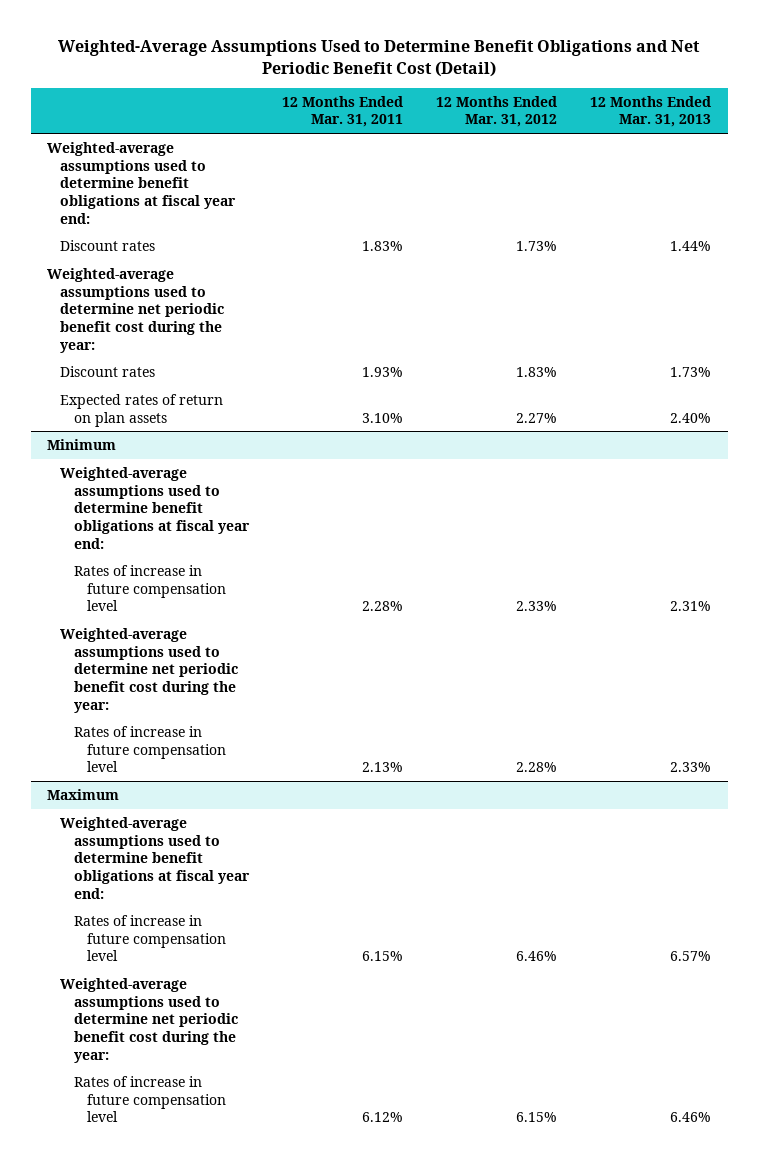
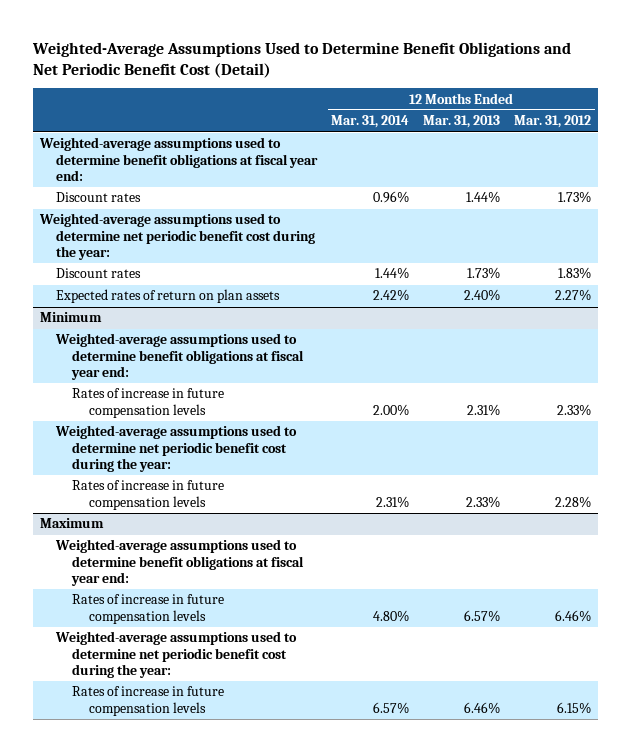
[281,95,403,128] 12 Months Ended Mar. 31, 2011 -> none
none -> [331,115,410,129] Mar. 31, 2014
[73,564,226,612] Rates of increase in future compensation level -> [72,388,225,418] Rates of increase in future compensation levels
[73,725,226,773] Rates of increase in future compensation level -> [72,480,225,510] Rates of increase in future compensation levels
[73,914,226,962] Rates of increase in future compensation level -> [72,594,225,624] Rates of increase in future compensation levels
[73,1075,226,1123] Rates of increase in future compensation level -> [72,686,225,716] Rates of increase in future compensation levels

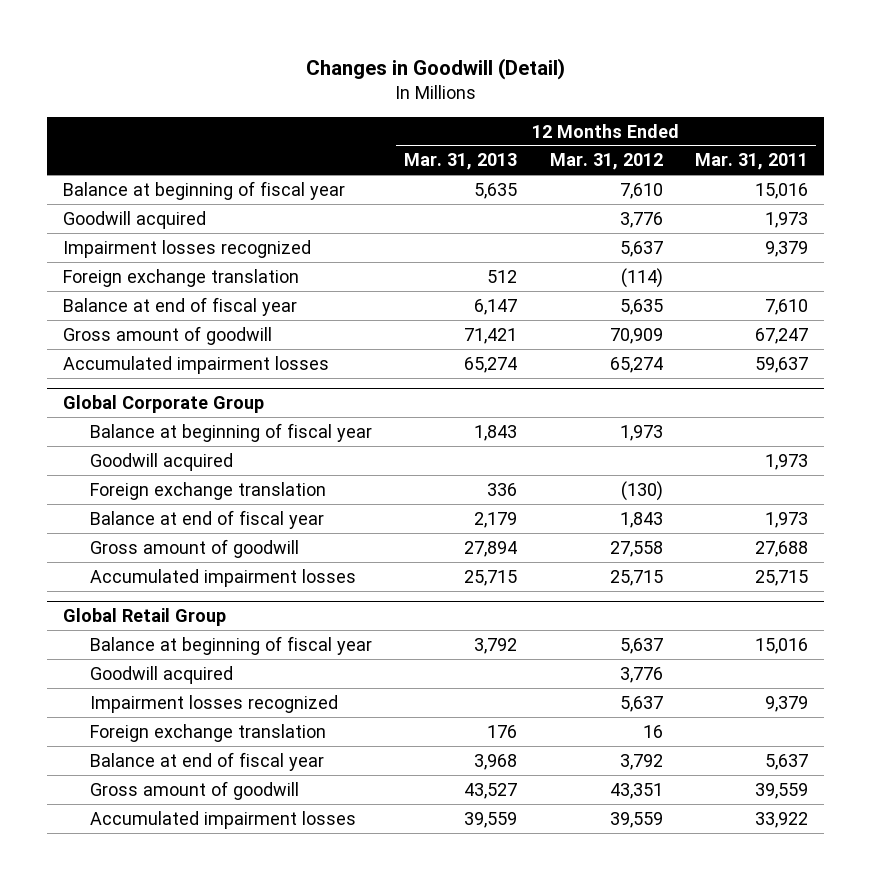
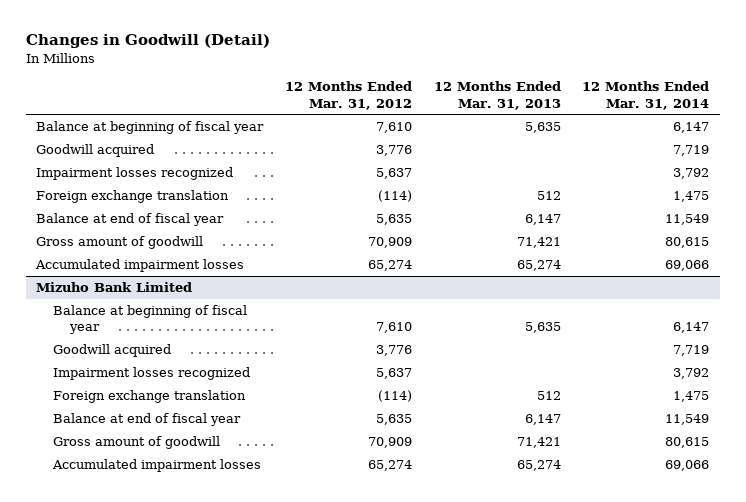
[694,153,808,171] Mar. 31, 2011 -> none
none -> [582,81,710,110] 12 Months Ended Mar. 31, 2014
[63,395,265,414] Global Corporate Group -> none
[90,452,234,471] Goodwill acquired -> none
[90,481,327,500] Foreign exchange translation -> none
[90,509,325,529] Balance at end of fiscal year -> none
[90,538,300,558] Gross amount of goodwill -> none
[90,568,357,587] Accumulated impairment losses -> none
[63,608,227,627] Global Retail Group -> none
[90,635,373,655] Balance at beginning of fiscal year -> none
none -> [36,281,193,292] Mizuho Bank Limited
[474,424,518,441] 1,843 -> [524,322,561,334] 5,635
[619,424,663,441] 1,973 -> [376,322,413,334] 7,610
[487,724,518,738] 176 -> [536,390,561,400] 512
[642,724,663,738] 16 -> [378,389,413,402] (114)
[474,753,518,770] 3,968 -> [524,413,561,425] 6,147
[619,753,663,770] 3,792 -> [376,413,413,425] 5,635
[464,782,518,799] 43,527 -> [516,436,561,448] 71,421
[609,782,663,799] 43,351 -> [368,436,413,448] 70,909
[464,811,518,828] 39,559 -> [516,459,561,471] 65,274
[609,811,663,828] 39,559 -> [368,459,413,471] 65,274

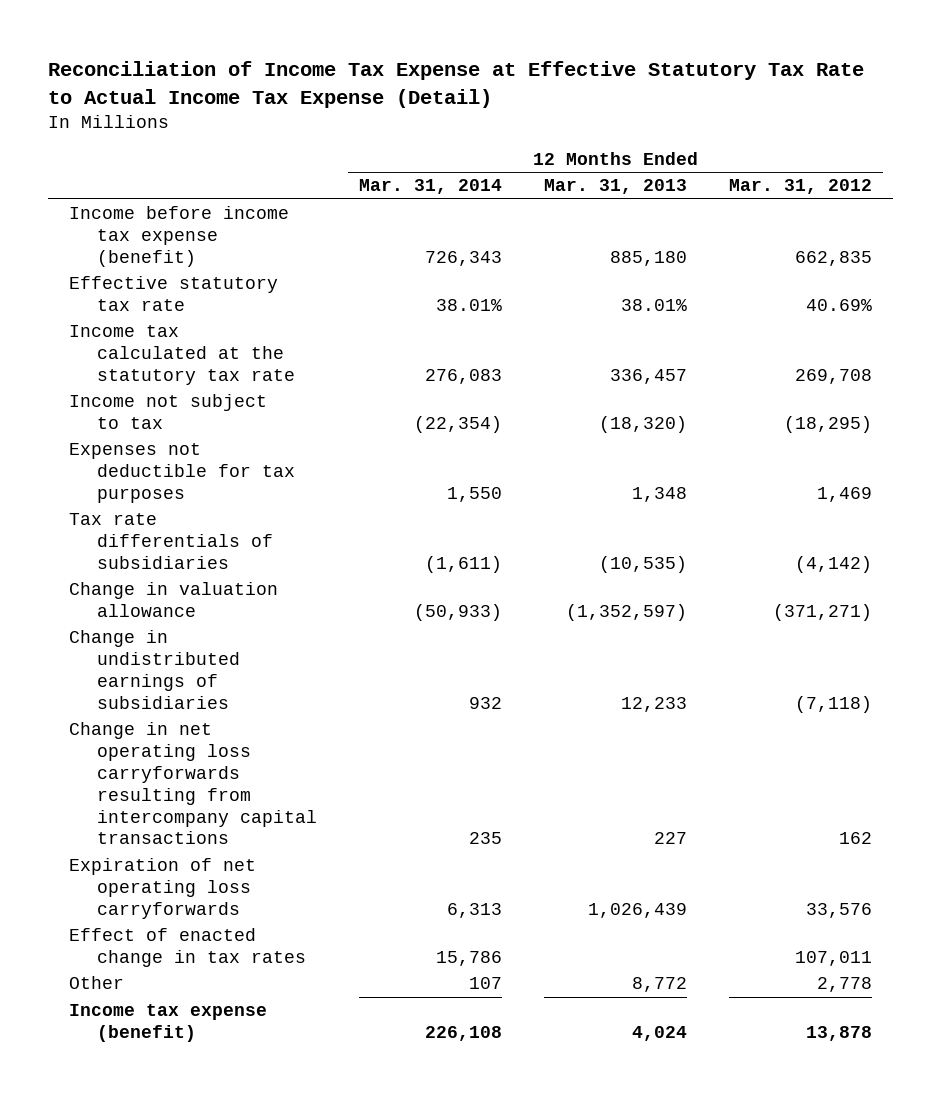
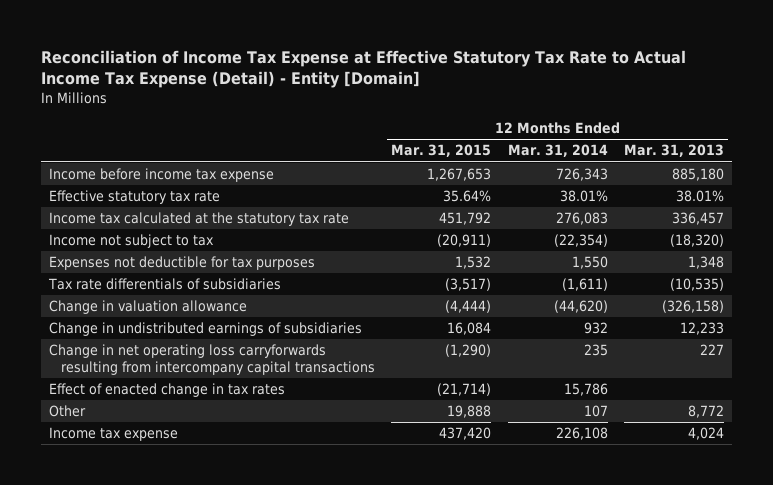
[48,60,865,108] Reconciliation of Income Tax Expense at Effective Statutory Tax Rate to Actual Income Tax Expense (Detail) -> [40,49,686,89] Reconciliation of Income Tax Expense at Effective Statutory Tax Rate to Actual Income Tax Expense (Detail) - Entity [Domain]
[729,179,873,195] Mar. 31, 2012 -> none
none -> [391,144,492,158] Mar. 31, 2015
[69,206,290,267] Income before income tax expense (benefit) -> [49,168,275,183] Income before income tax expense
[414,604,503,622] (50,933) -> [553,300,608,314] (44,620)
[566,604,688,622] (1,352,597) -> [662,300,725,314] (326,158)
[69,858,257,919] Expiration of net operating loss carryforwards -> none
[69,1004,268,1043] Income tax expense (benefit) -> [49,427,179,442] Income tax expense

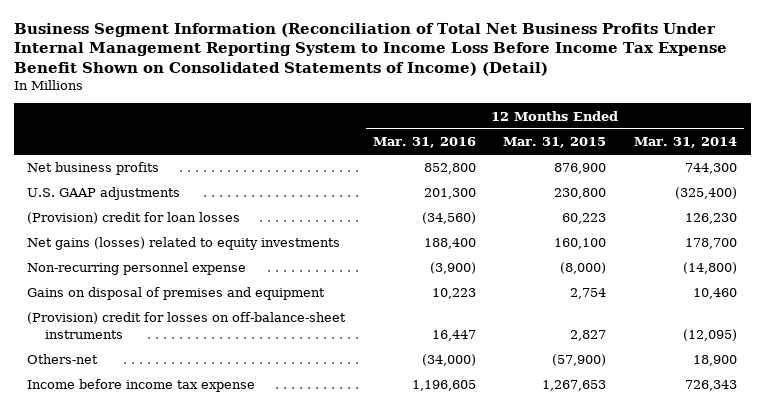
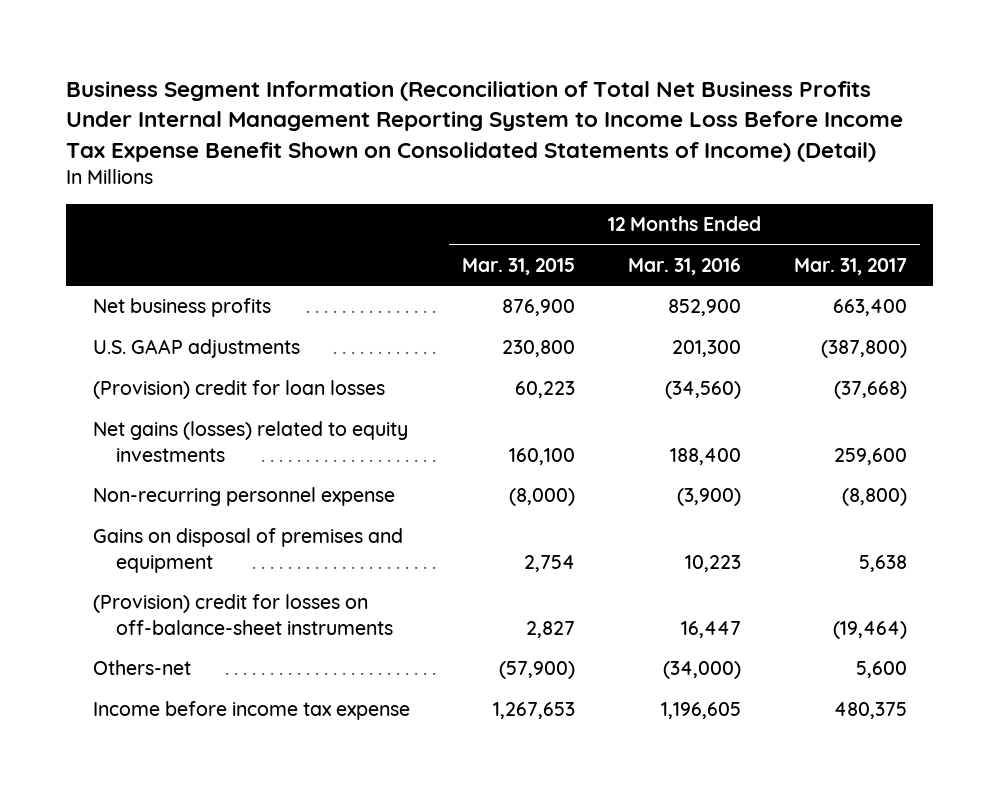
[633,137,737,149] Mar. 31, 2014 -> none
none -> [793,257,907,275] Mar. 31, 2017
[423,163,476,175] 852,800 -> [668,299,742,317] 852,900

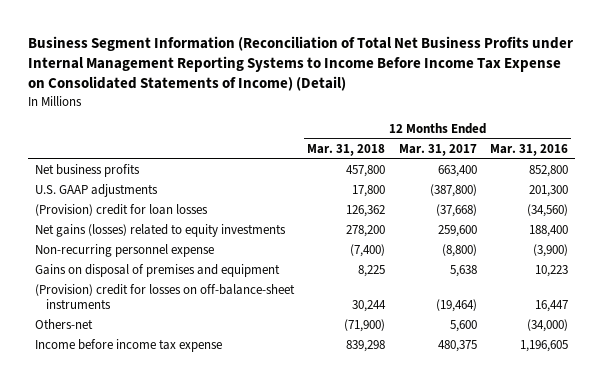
[66,80,904,162] Business Segment Information (Reconciliation of Total Net Business Profits Under Internal Management Reporting System to Income Loss Before Income Tax Expense Benefit Shown on Consolidated Statements of Income) (Detail) -> [27,35,573,92] Business Segment Information (Reconciliation of Total Net Business Profits under Internal Management Reporting Systems to Income Before Income Tax Expense on Consolidated Statements of Income) (Detail)
[462,257,576,275] Mar. 31, 2015 -> none
none -> [307,143,386,156] Mar. 31, 2018
[668,299,742,317] 852,900 -> [528,165,568,178] 852,800

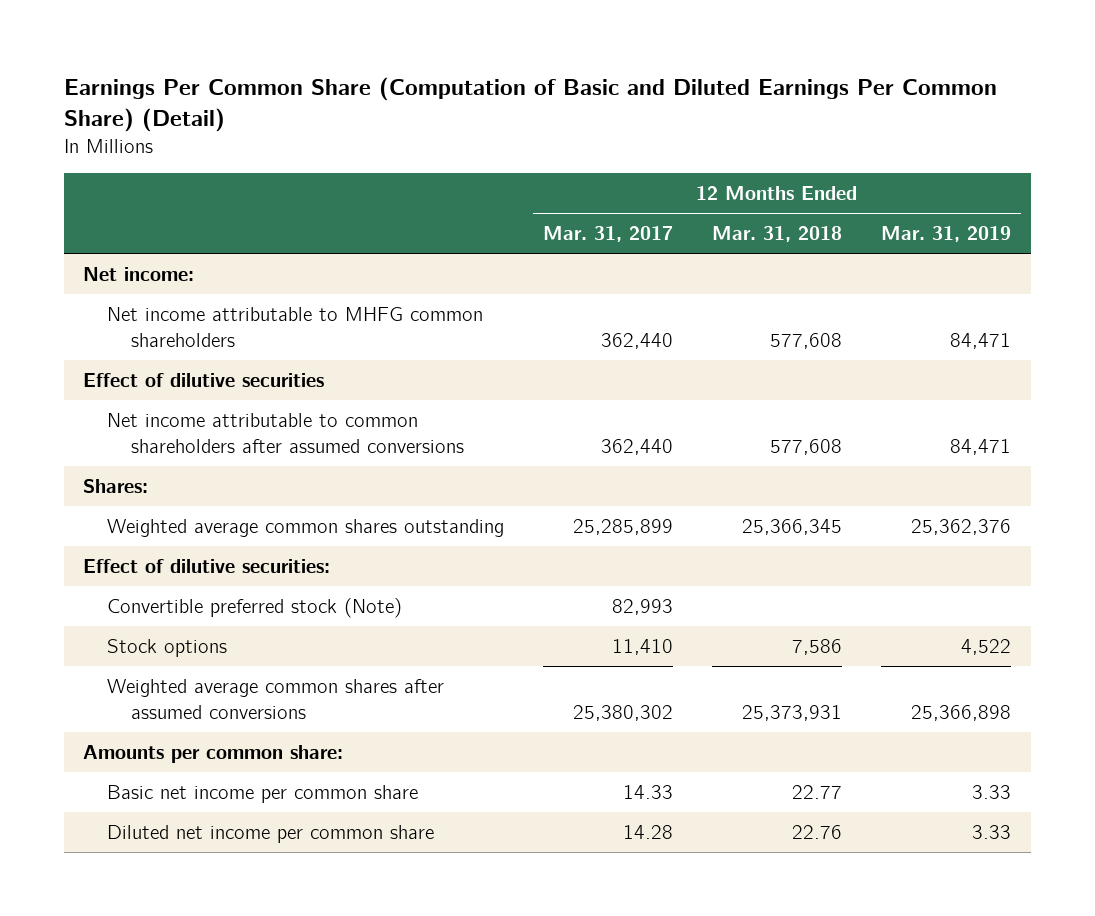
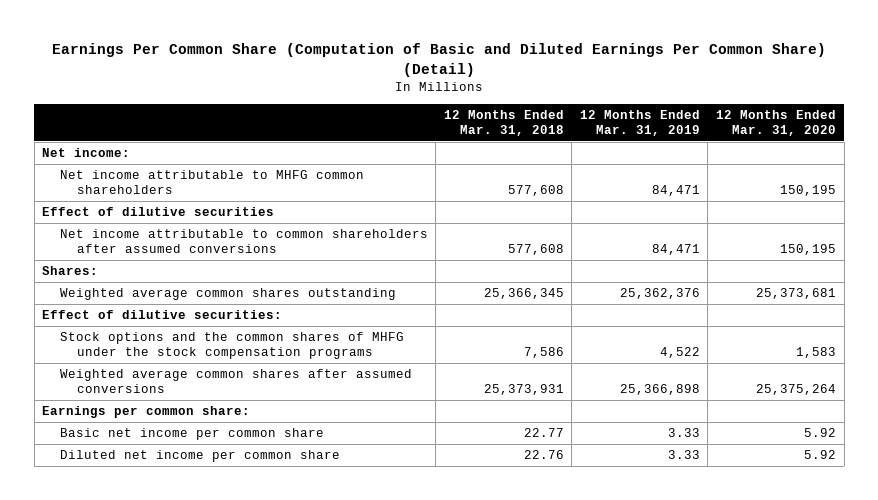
[543,226,674,243] Mar. 31, 2017 -> none
none -> [715,109,836,137] 12 Months Ended Mar. 31, 2020
[106,597,402,618] Convertible preferred stock (Note) -> none
[106,638,227,657] Stock options -> [59,332,404,360] Stock options and the common shares of MHFG under the stock compensation programs
[83,744,344,763] Amounts per common share: -> [42,406,251,419] Earnings per common share:

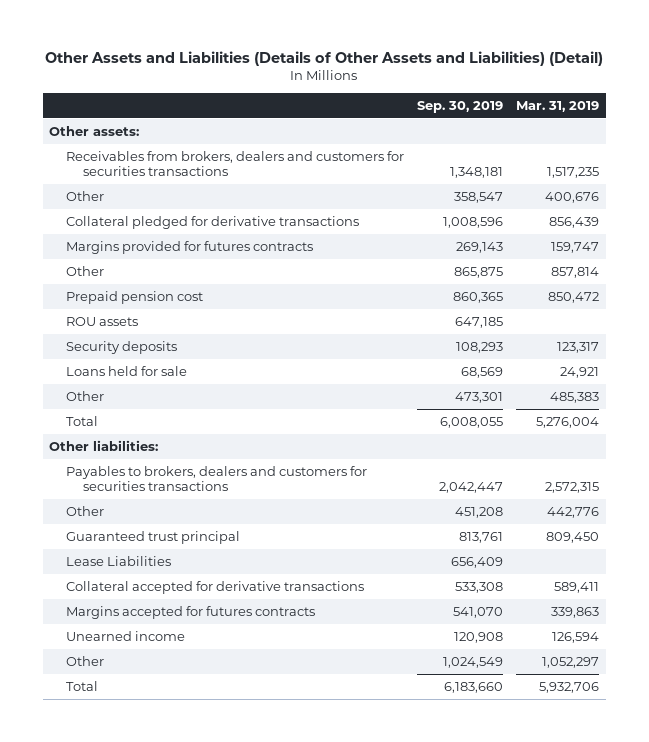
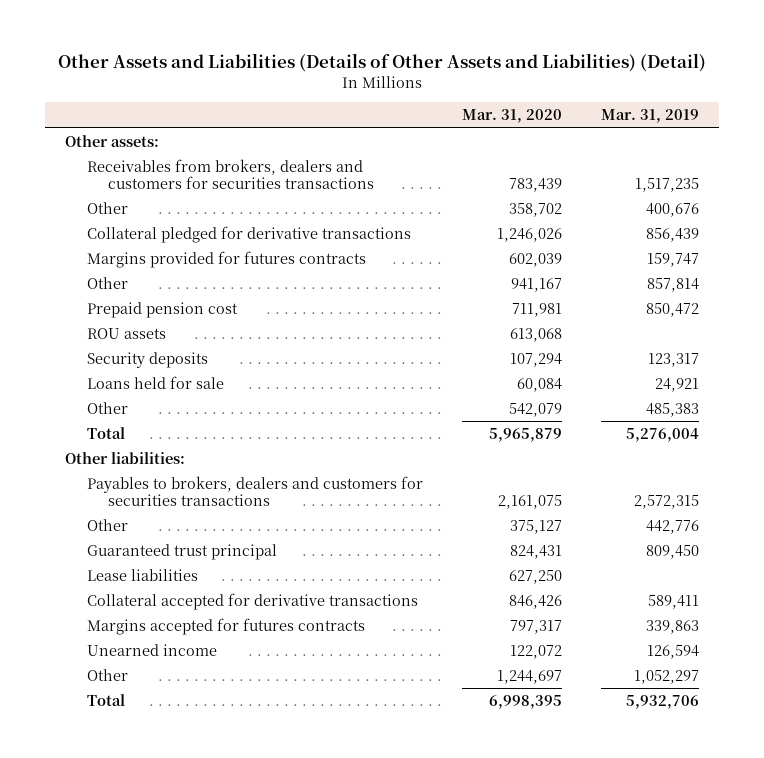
[417,100,504,113] Sep. 30, 2019 -> none
none -> [461,109,562,124] Mar. 31, 2020
[66,555,172,566] Lease Liabilities -> [86,568,198,581] Lease liabilities

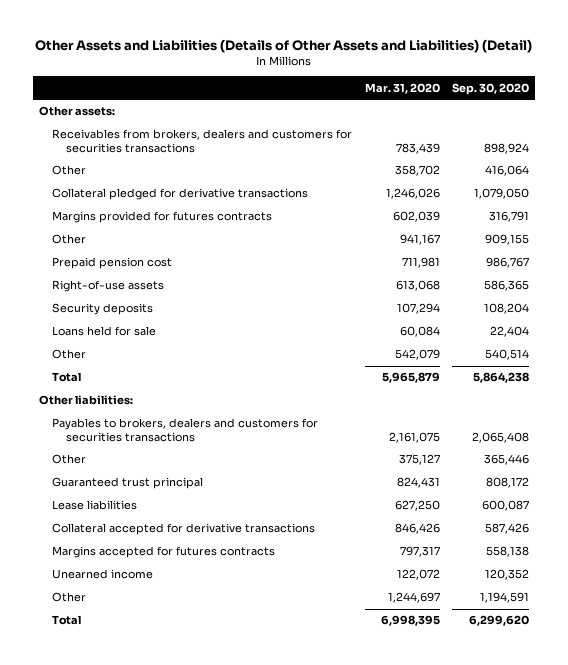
[601,109,700,124] Mar. 31, 2019 -> none
none -> [452,82,530,95] Sep. 30, 2020
[86,327,166,339] ROU assets -> [52,280,165,293] Right-of-use assets

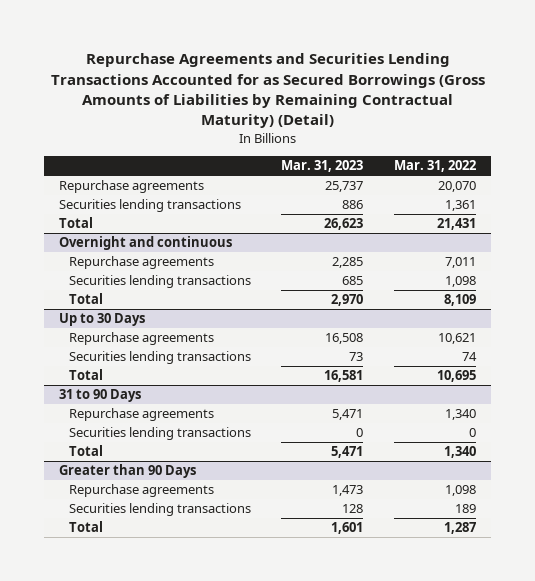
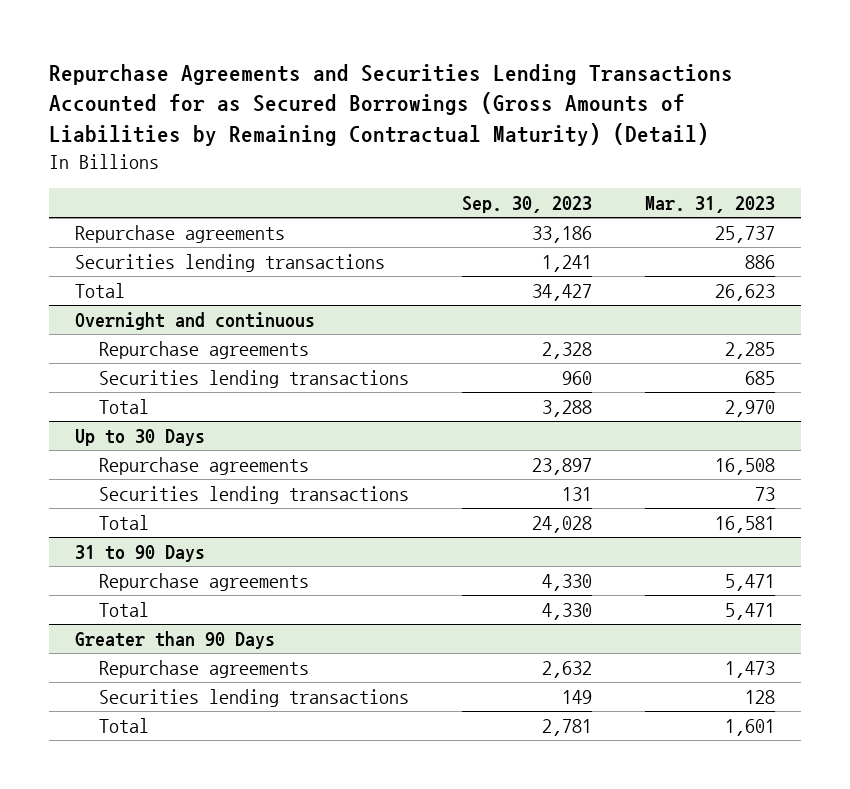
[393,160,476,173] Mar. 31, 2022 -> none
none -> [462,195,593,213] Sep. 30, 2023
[68,427,251,441] Securities lending transactions -> none

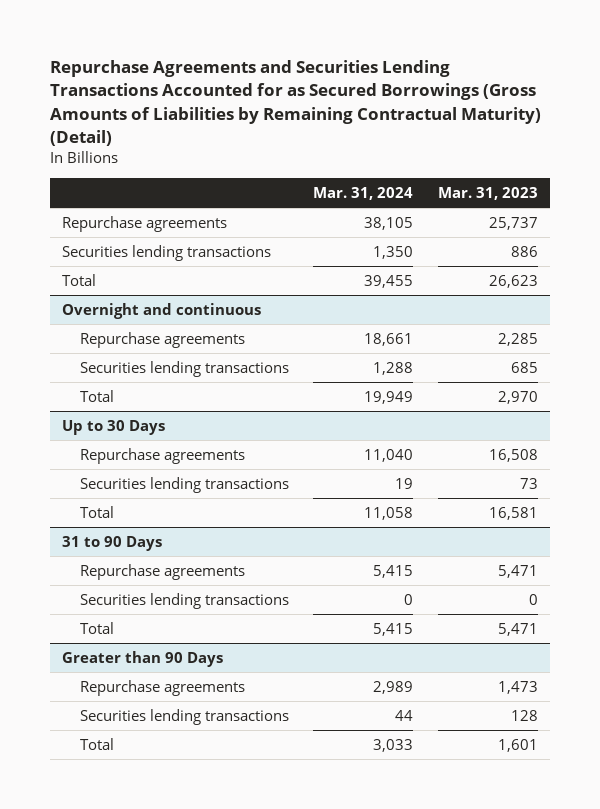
[462,195,593,213] Sep. 30, 2023 -> none
none -> [313,186,414,200] Mar. 31, 2024
none -> [79,592,289,609] Securities lending transactions

